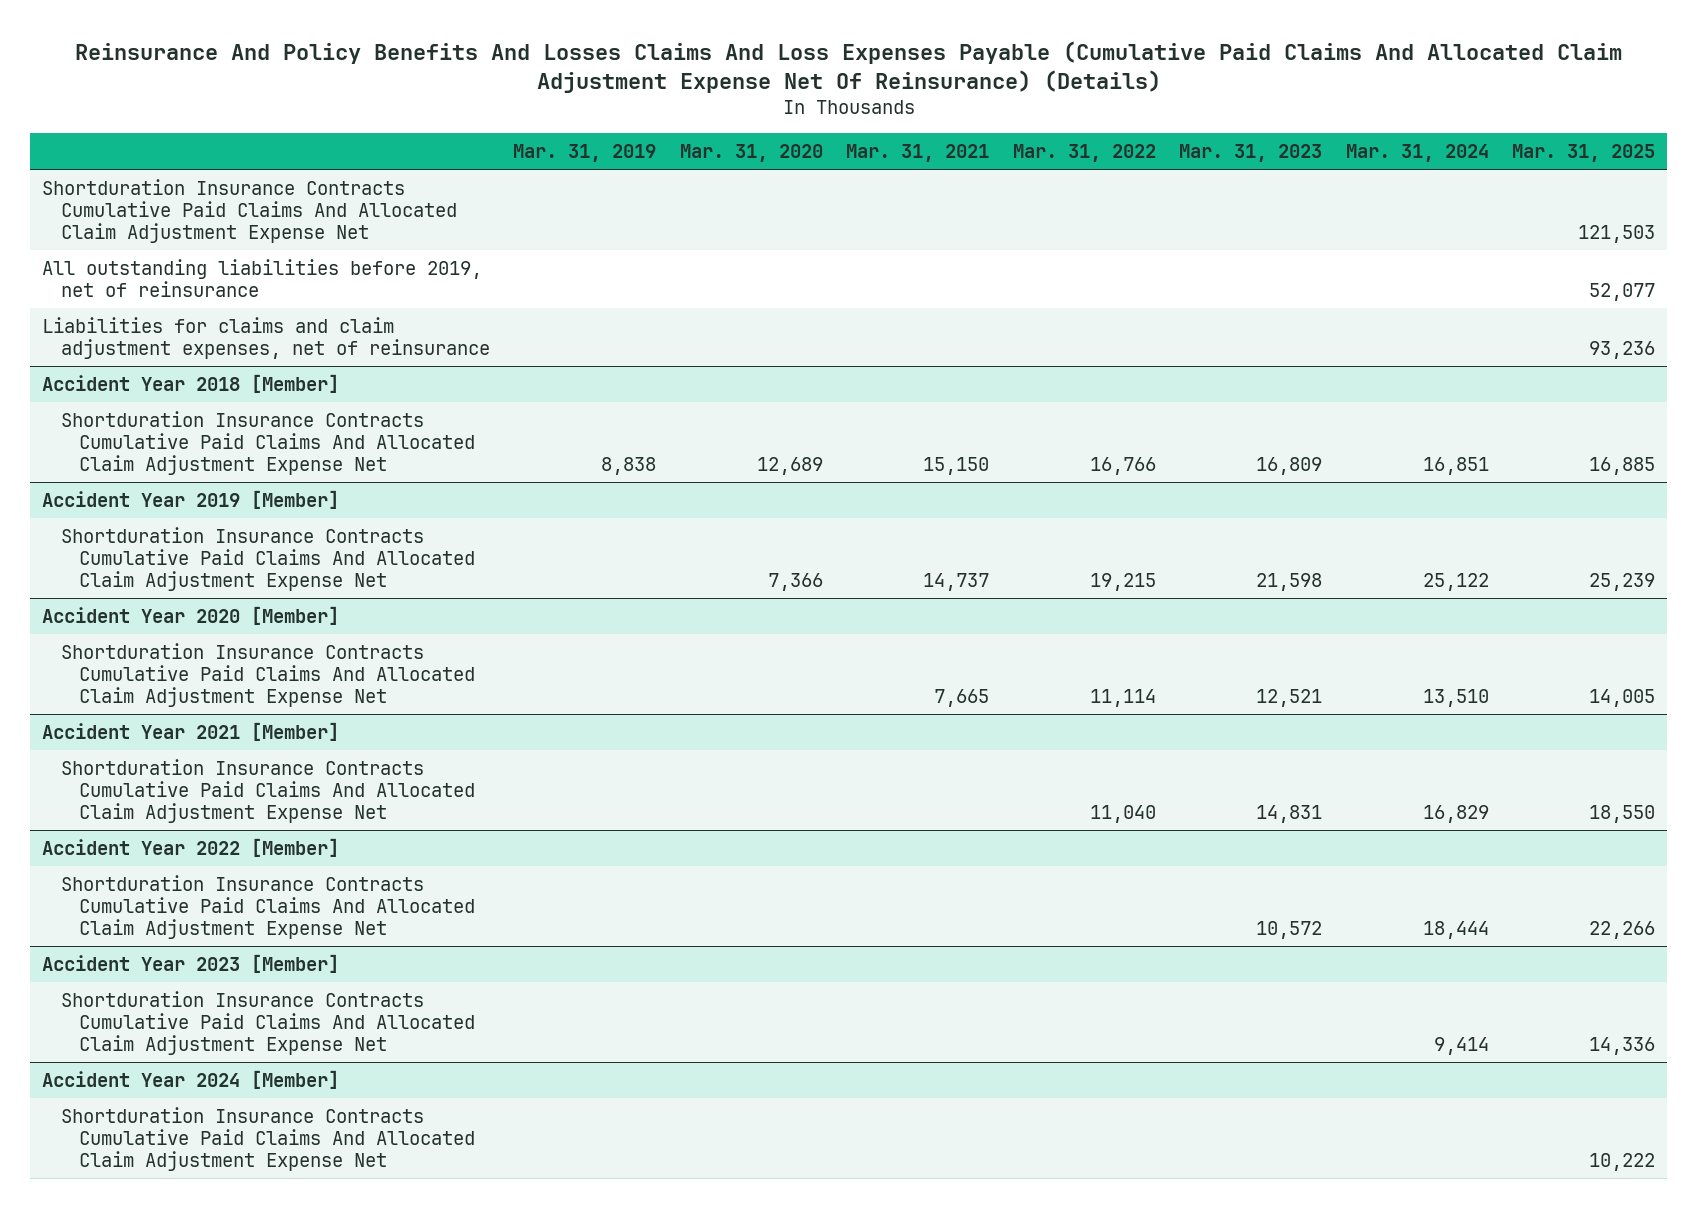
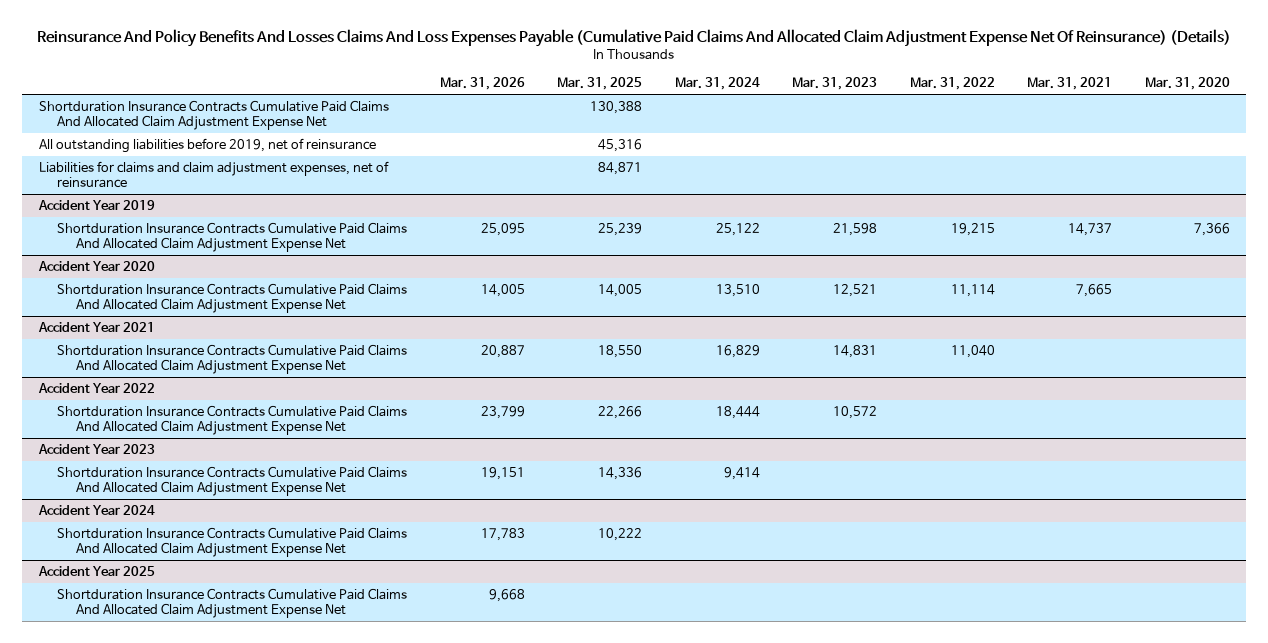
[513,144,657,163] Mar. 31, 2019 -> none
none -> [439,77,525,91] Mar. 31, 2026
[42,373,340,393] Accident Year 2018 [Member] -> none
[60,410,476,475] Shortduration Insurance Contracts Cumulative Paid Claims And Allocated Claim Adjustment Expense Net -> none
[1578,224,1656,243] 121,503 -> [590,101,643,115] 130,388
[1589,282,1656,301] 52,077 -> [598,139,643,153] 45,316
[1589,340,1656,359] 93,236 -> [598,162,643,176] 84,871
[42,489,340,509] Accident Year 2019 [Member] -> [37,200,155,211] Accident Year 2019
[42,605,340,625] Accident Year 2020 [Member] -> [37,261,155,272] Accident Year 2020
[42,721,340,741] Accident Year 2021 [Member] -> [37,322,155,333] Accident Year 2021
[42,837,340,857] Accident Year 2022 [Member] -> [37,383,155,394] Accident Year 2022
[42,953,340,973] Accident Year 2023 [Member] -> [37,444,155,455] Accident Year 2023
[42,1069,340,1089] Accident Year 2024 [Member] -> [37,505,155,516] Accident Year 2024
none -> [37,566,155,577] Accident Year 2025
none -> [57,588,408,618] Shortduration Insurance Contracts Cumulative Paid Claims And Allocated Claim Adjustment Expense Net

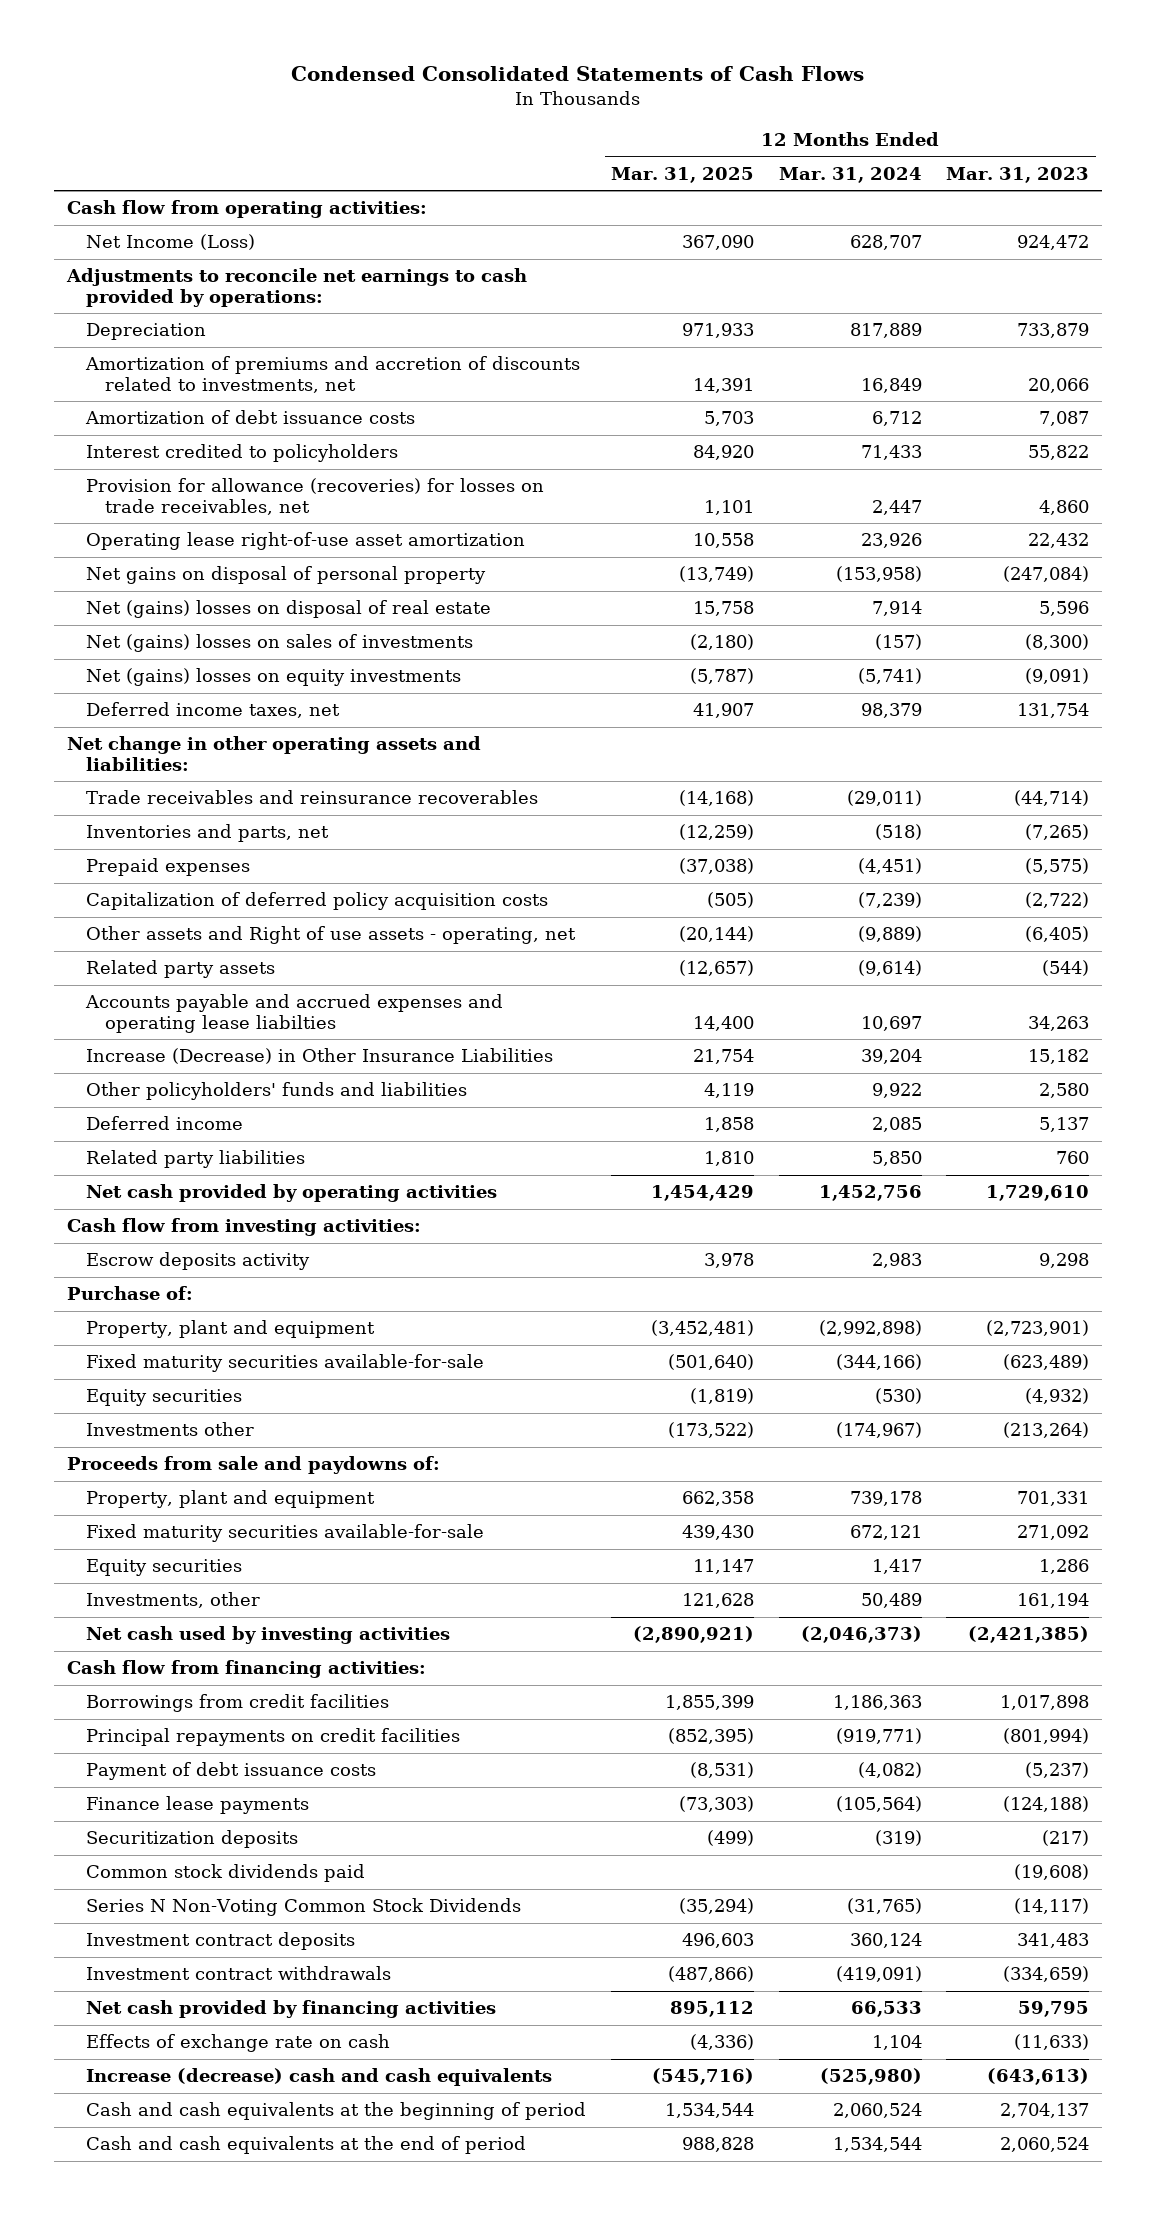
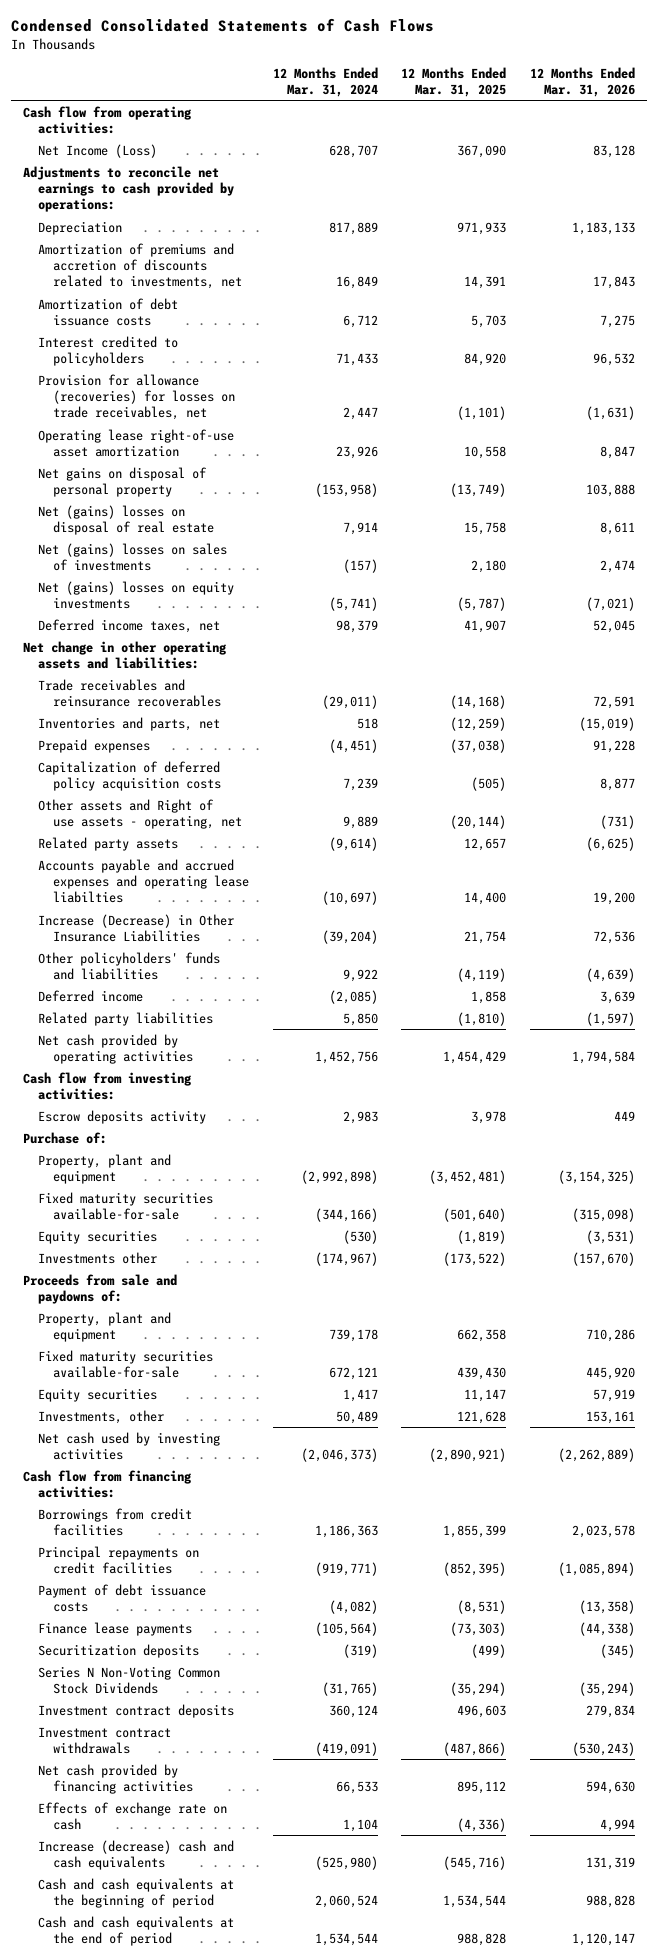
[946,166,1090,183] Mar. 31, 2023 -> none
none -> [530,66,636,97] 12 Months Ended Mar. 31, 2026
[703,499,754,515] 1,101 -> [457,406,507,421] (1,101)
[689,634,754,651] (2,180) -> [471,559,507,573] 2,180
[874,824,922,841] (518) -> [356,717,378,729] 518
[857,892,922,909] (7,239) -> [342,777,378,791] 7,239
[857,926,922,943] (9,889) -> [342,815,378,829] 9,889
[678,960,754,977] (12,657) -> [464,837,507,851] 12,657
[860,1015,922,1031] 10,697 -> [321,891,378,906] (10,697)
[860,1049,922,1065] 39,204 -> [321,929,378,944] (39,204)
[703,1083,754,1099] 4,119 -> [457,967,507,982] (4,119)
[871,1117,922,1133] 2,085 -> [328,989,378,1004] (2,085)
[703,1151,754,1167] 1,810 -> [457,1011,507,1026] (1,810)
[85,1864,365,1883] Common stock dividends paid -> none

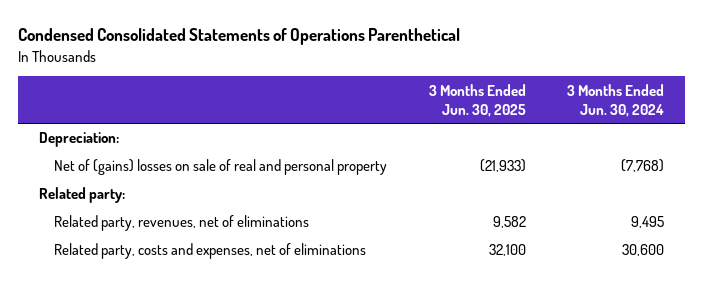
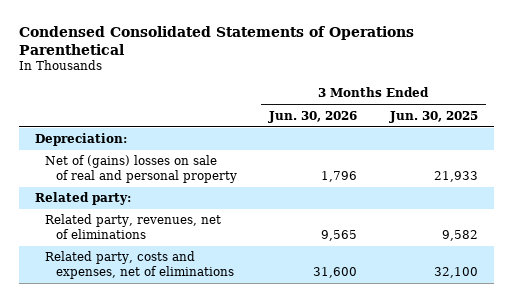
[567,83,665,117] 3 Months Ended Jun. 30, 2024 -> none
none -> [268,110,358,123] Jun. 30, 2026
[479,159,526,173] (21,933) -> [433,171,478,183] 21,933

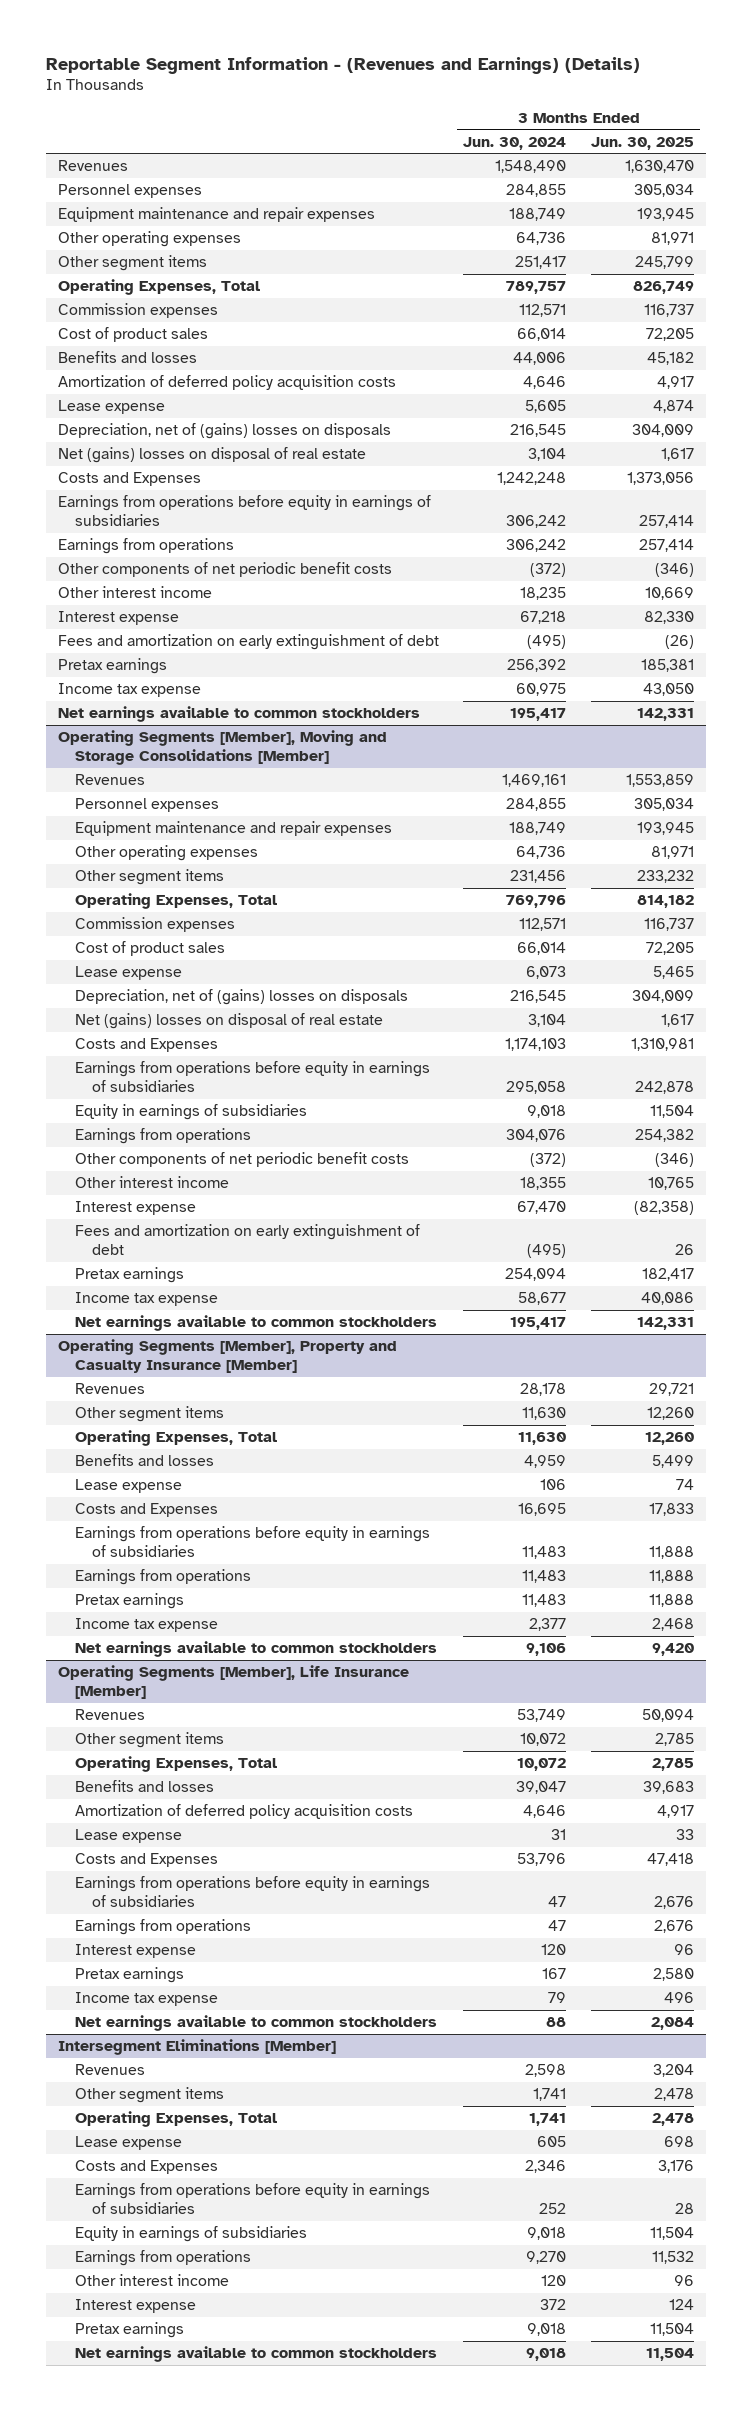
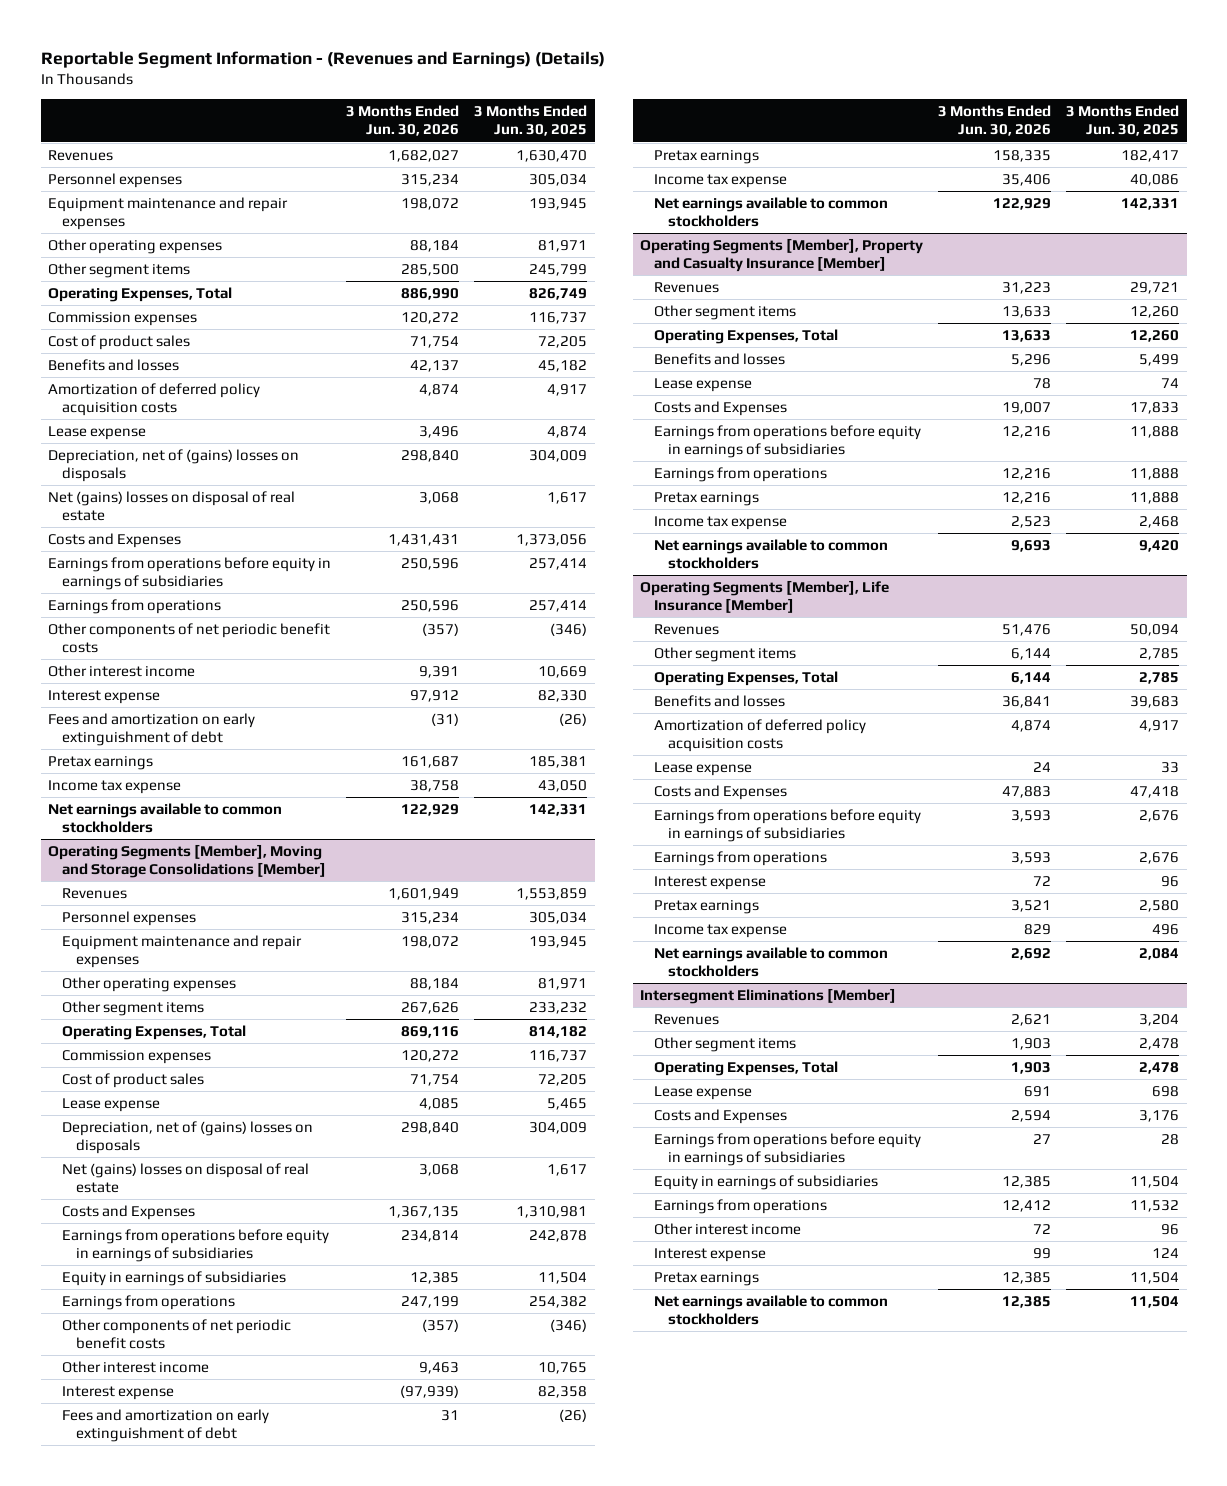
[463,136,567,150] Jun. 30, 2024 -> none
none -> [346,105,460,137] 3 Months Ended Jun. 30, 2026
[633,1201,694,1216] (82,358) -> [538,1386,588,1399] 82,358
[674,1244,694,1256] 26 -> [559,1409,588,1423] (26)

